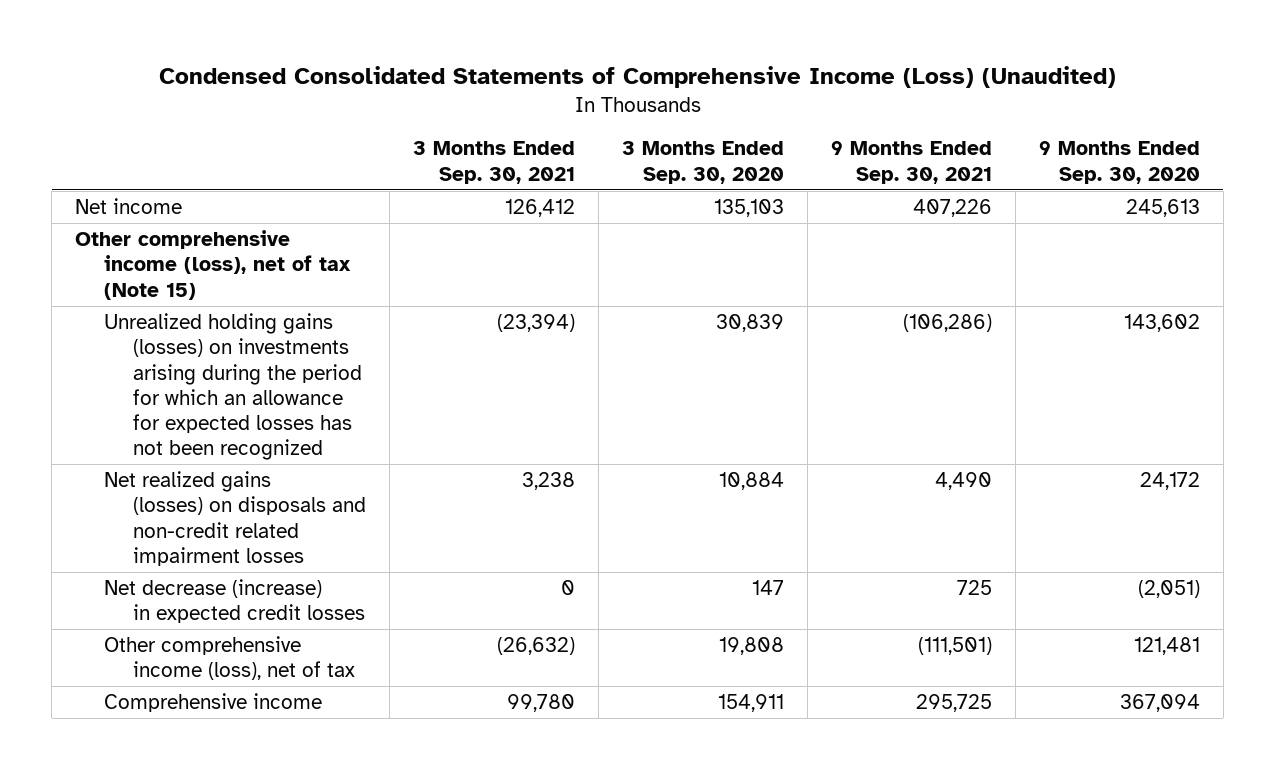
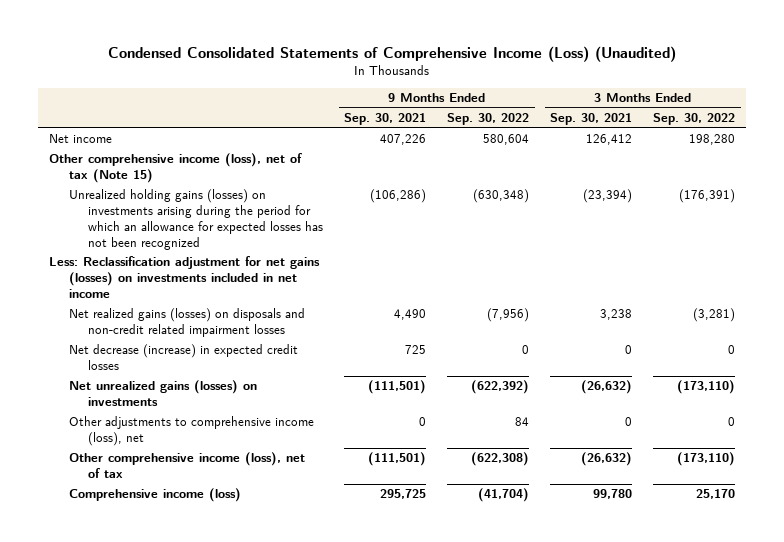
[621,141,784,184] 3 Months Ended Sep. 30, 2020 -> none
[1038,141,1200,184] 9 Months Ended Sep. 30, 2020 -> none
none -> [447,113,530,126] Sep. 30, 2022
none -> [653,113,736,126] Sep. 30, 2022
none -> [48,256,320,299] Less: Reclassification adjustment for net gains (losses) on investments included in net income
none -> [68,380,257,407] Net unrealized gains (losses) on investments
none -> [68,416,314,447] Other adjustments to comprehensive income (loss), net
[104,692,323,712] Comprehensive income -> [68,488,241,503] Comprehensive income (loss)

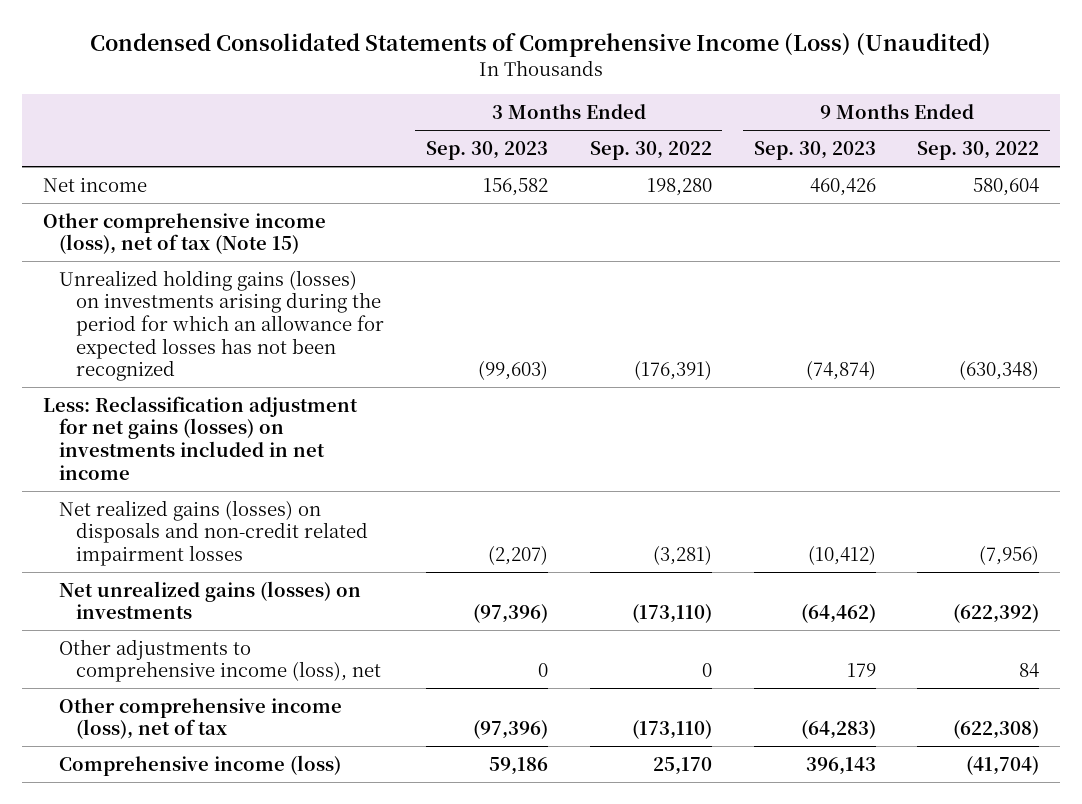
[344,113,427,126] Sep. 30, 2021 -> none
[550,113,633,126] Sep. 30, 2021 -> none
none -> [425,141,548,161] Sep. 30, 2023
none -> [753,141,876,161] Sep. 30, 2023
[68,344,298,371] Net decrease (increase) in expected credit losses -> none

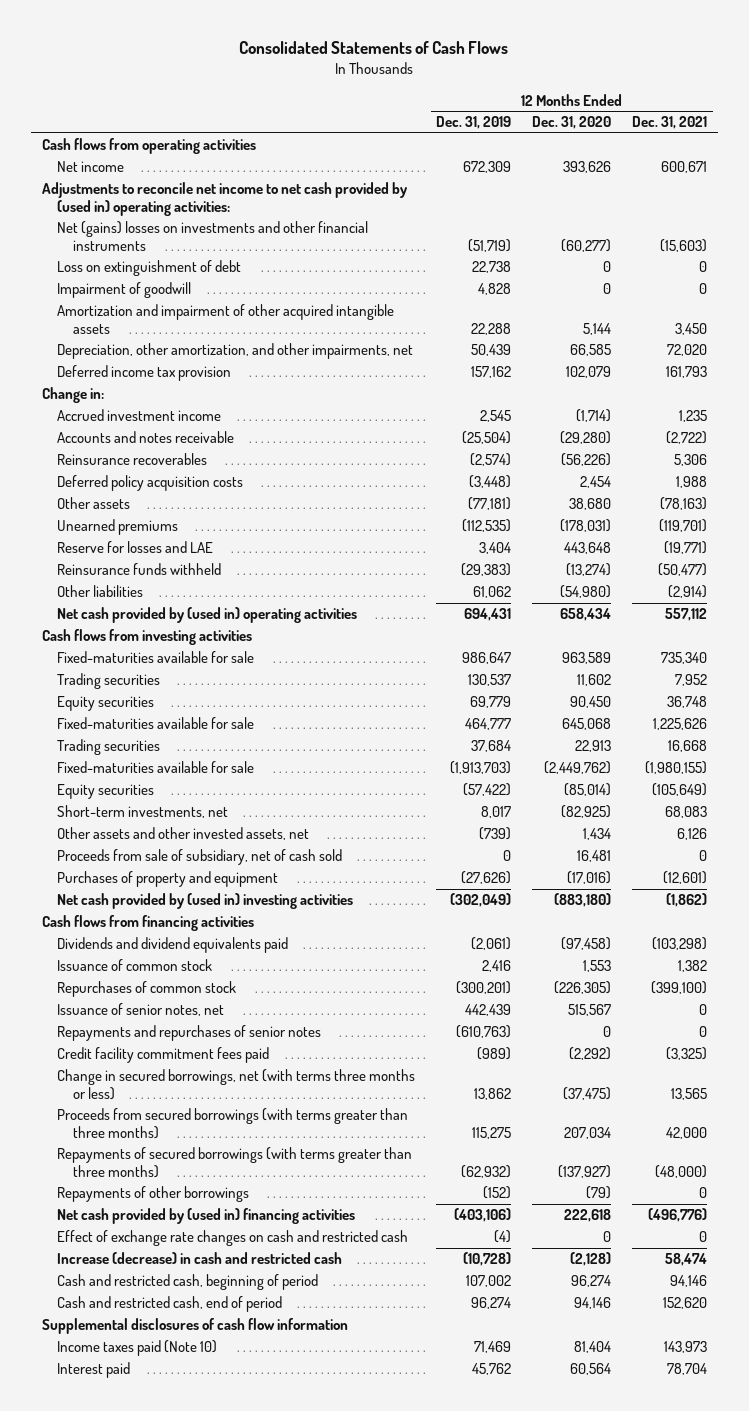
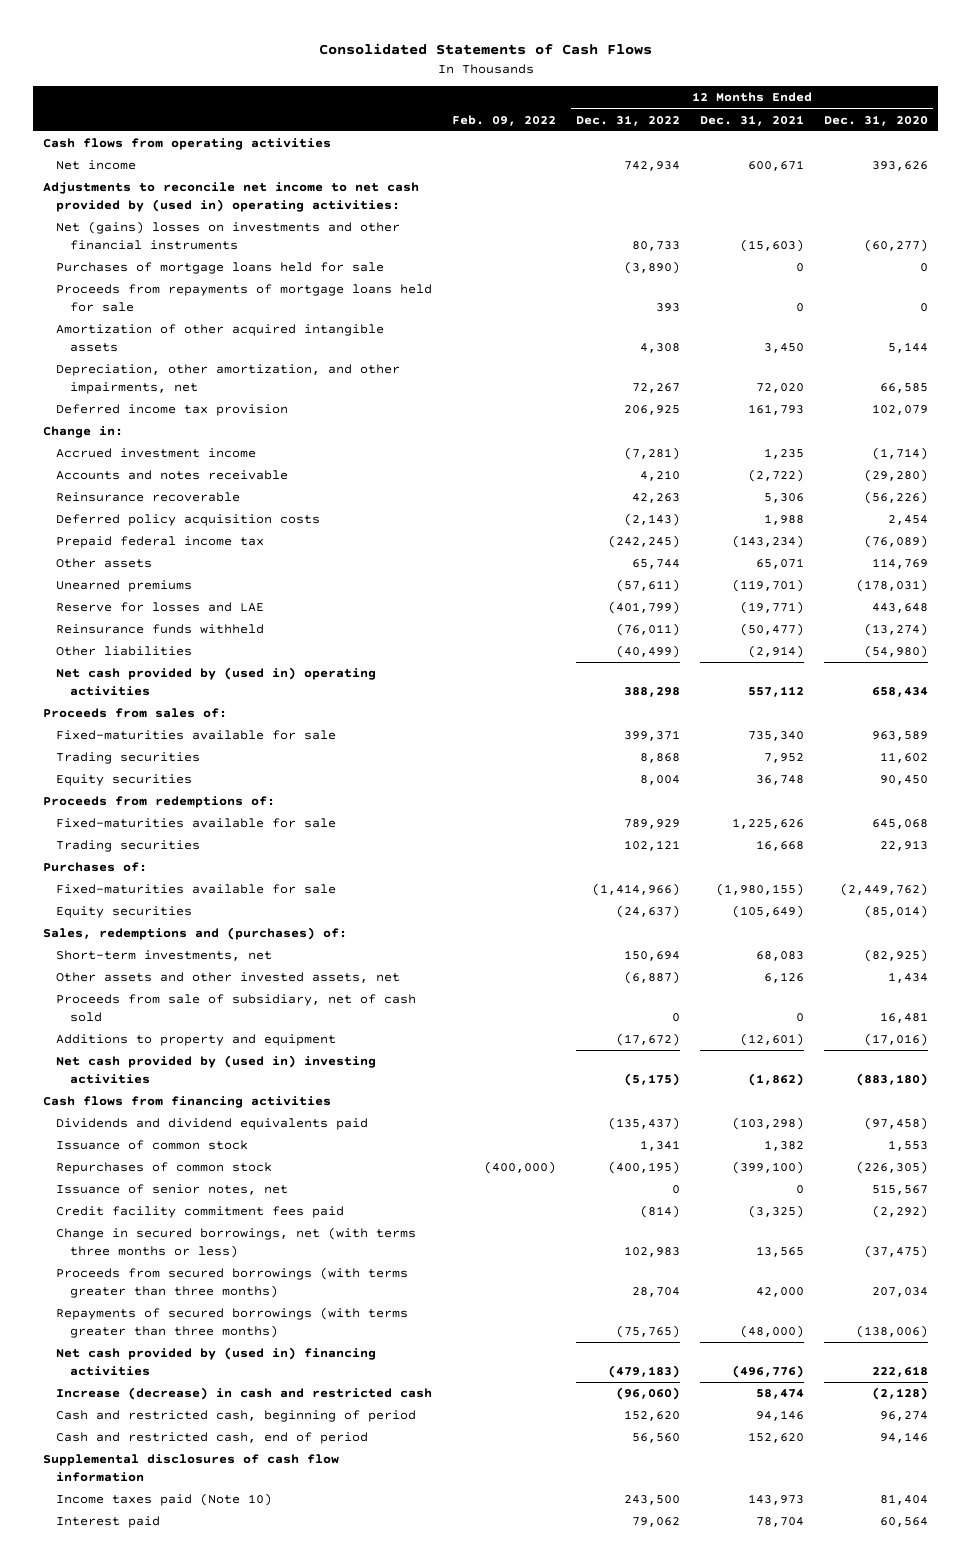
[436,116,512,130] Dec. 31, 2019 -> none
none -> [452,114,557,126] Feb. 09, 2022
none -> [576,114,681,126] Dec. 31, 2022
[57,260,242,277] Loss on extinguishment of debt -> none
[57,282,192,299] Impairment of goodwill -> none
none -> [56,262,385,275] Purchases of mortgage loans held for sale
none -> [56,284,433,312] Proceeds from repayments of mortgage loans held for sale
[57,304,395,334] Amortization and impairment of other acquired intangible assets -> [56,324,385,352] Amortization of other acquired intangible assets
[57,453,208,466] Reinsurance recoverables -> [56,492,241,503] Reinsurance recoverable
none -> [56,536,265,549] Prepaid federal income tax
[569,498,612,511] 38,680 -> [871,558,928,570] 114,769
[660,497,708,511] (78,163) -> [756,558,805,570] 65,071
[41,629,252,646] Cash flows from investing activities -> none
none -> [43,708,228,719] Proceeds from sales of:
none -> [43,796,276,809] Proceeds from redemptions of:
none -> [43,862,148,873] Purchases of:
none -> [43,927,348,941] Sales, redemptions and (purchases) of:
[57,871,279,888] Purchases of property and equipment -> [56,1034,337,1047] Additions to property and equipment
[57,1025,322,1042] Repayments and repurchases of senior notes -> none
[57,1186,250,1203] Repayments of other borrowings -> none
[558,1164,612,1178] (137,927) -> [855,1324,928,1338] (138,006)
[57,1230,409,1247] Effect of exchange rate changes on cash and restricted cash -> none

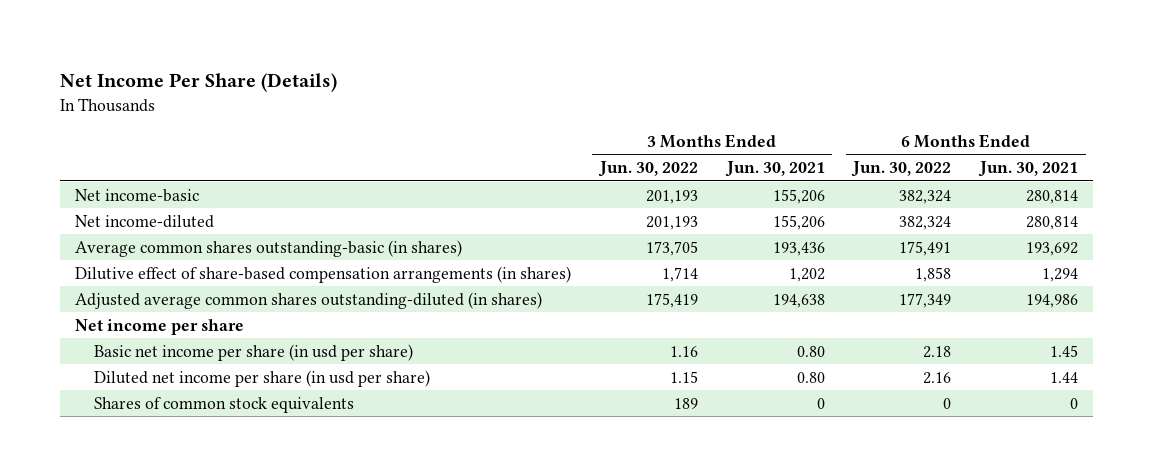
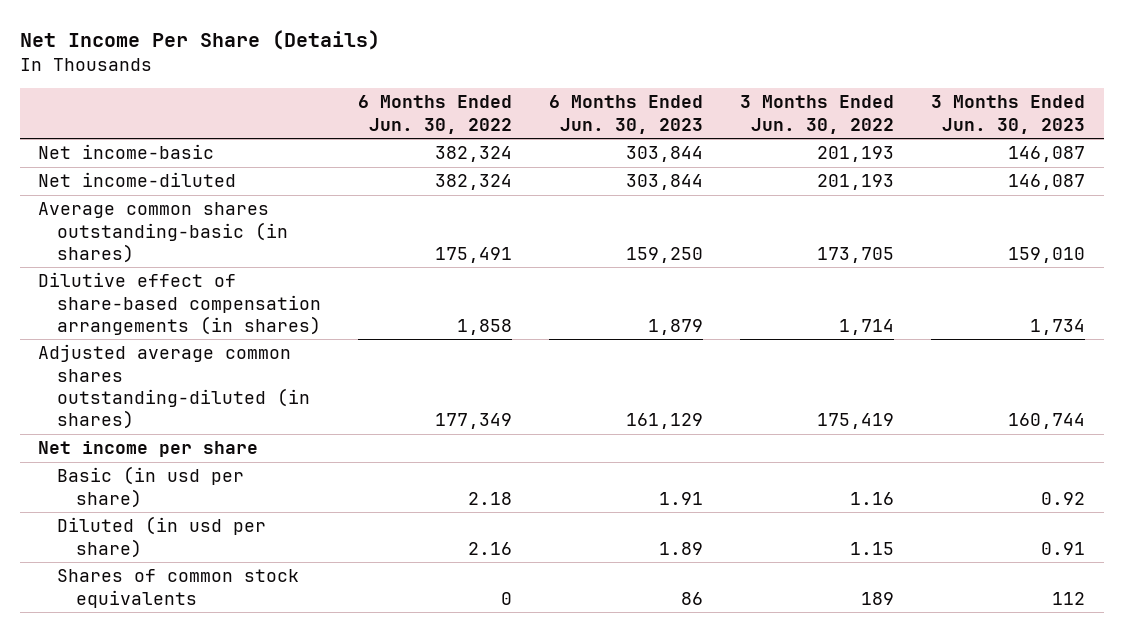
[724,161,825,178] Jun. 30, 2021 -> none
[978,161,1079,178] Jun. 30, 2021 -> none
none -> [549,95,704,134] 6 Months Ended Jun. 30, 2023
none -> [931,95,1086,134] 3 Months Ended Jun. 30, 2023
[94,343,414,361] Basic net income per share (in usd per share) -> [57,466,245,508] Basic (in usd per share)
[94,369,431,387] Diluted net income per share (in usd per share) -> [57,516,267,558] Diluted (in usd per share)

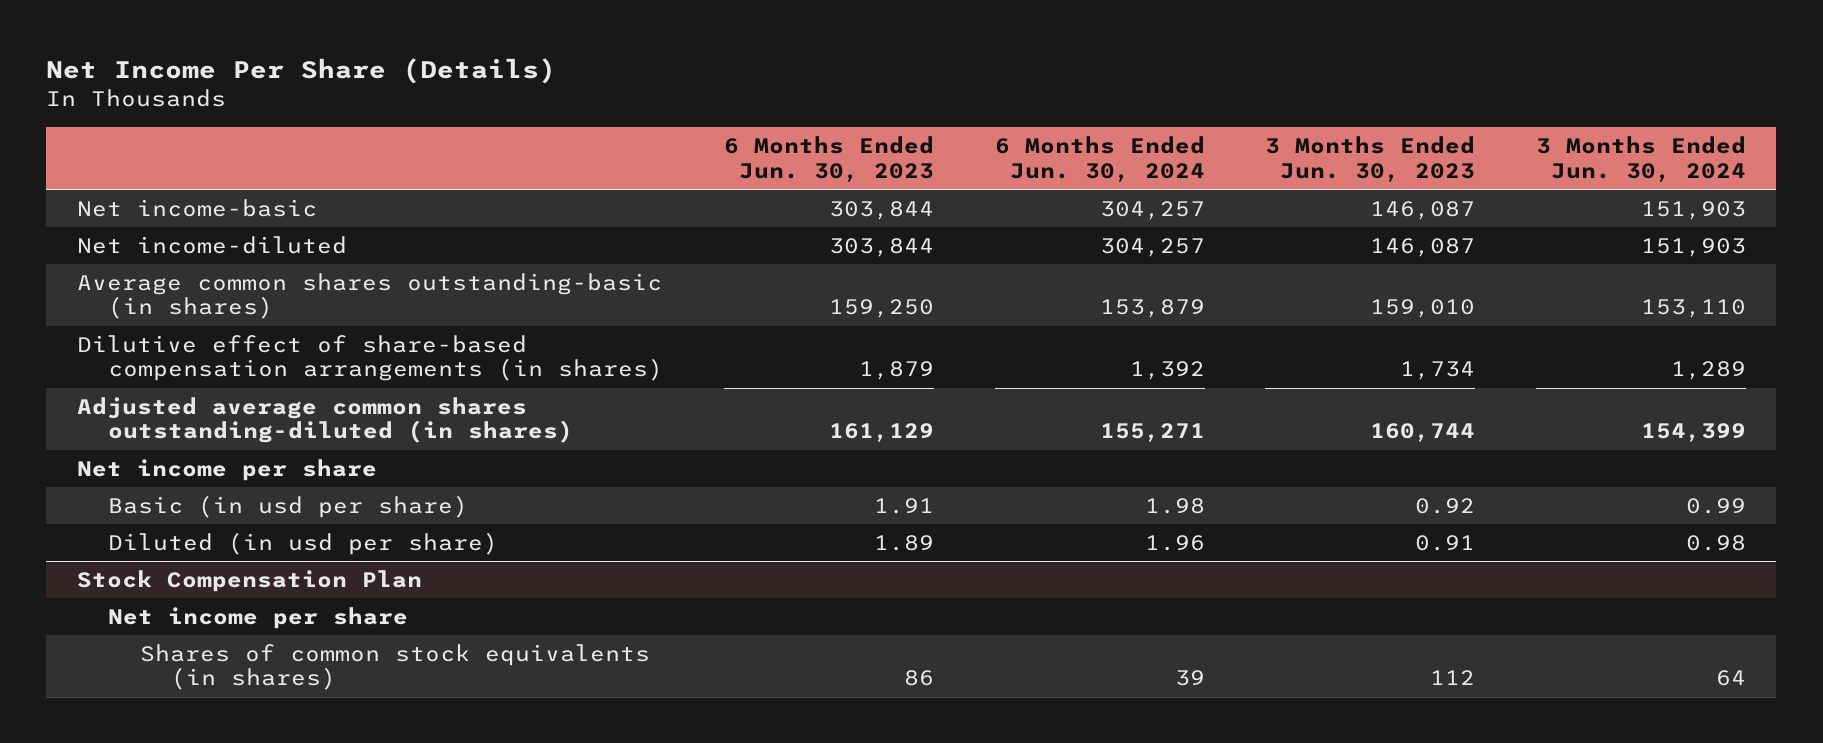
[358,95,513,134] 6 Months Ended Jun. 30, 2022 -> none
[740,95,895,134] 3 Months Ended Jun. 30, 2022 -> none
none -> [994,136,1205,182] 6 Months Ended Jun. 30, 2024
none -> [1536,136,1747,182] 3 Months Ended Jun. 30, 2024
none -> [76,569,422,592] Stock Compensation Plan
none -> [108,606,409,629] Net income per share
[57,569,300,608] Shares of common stock equivalents -> [139,643,650,691] Shares of common stock equivalents (in shares)

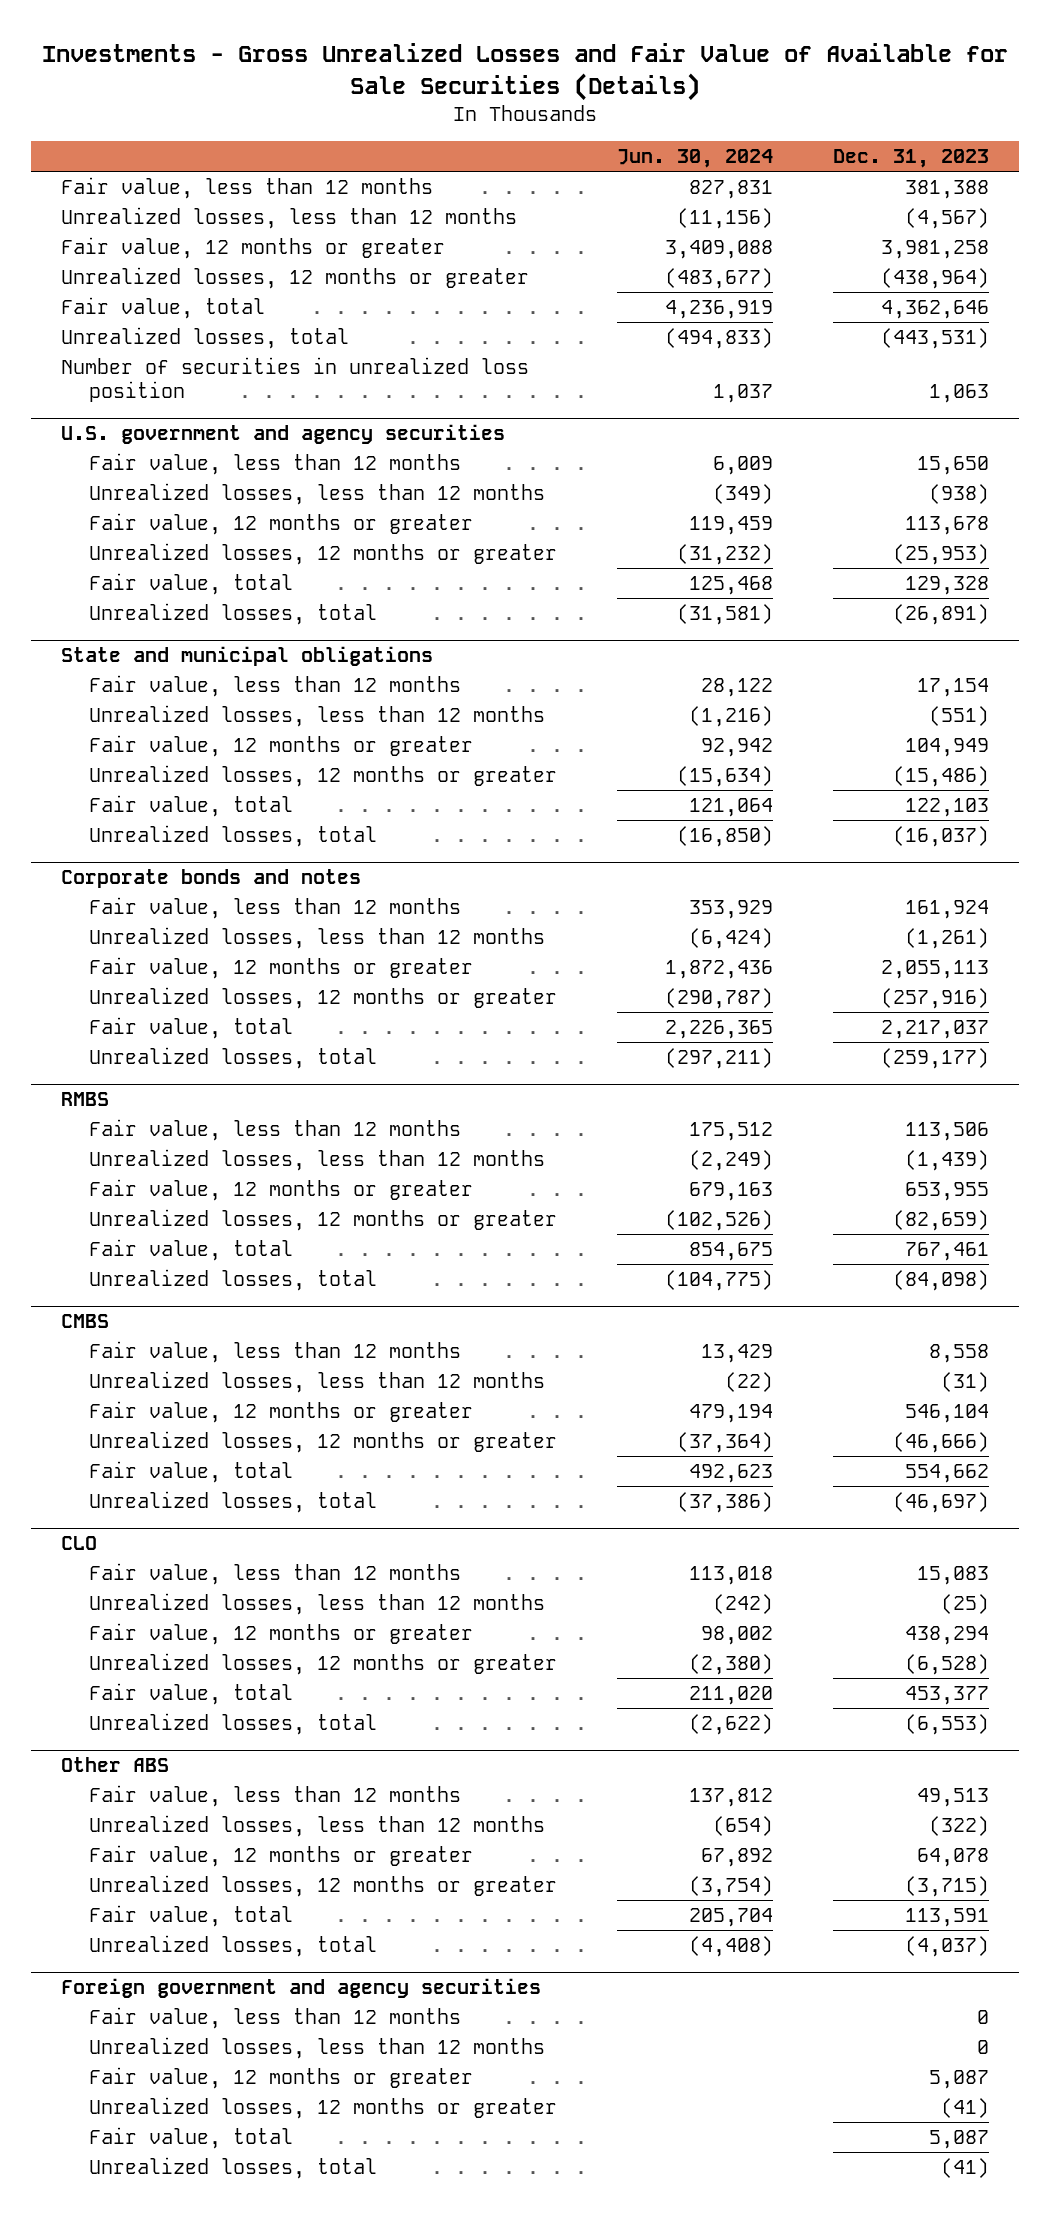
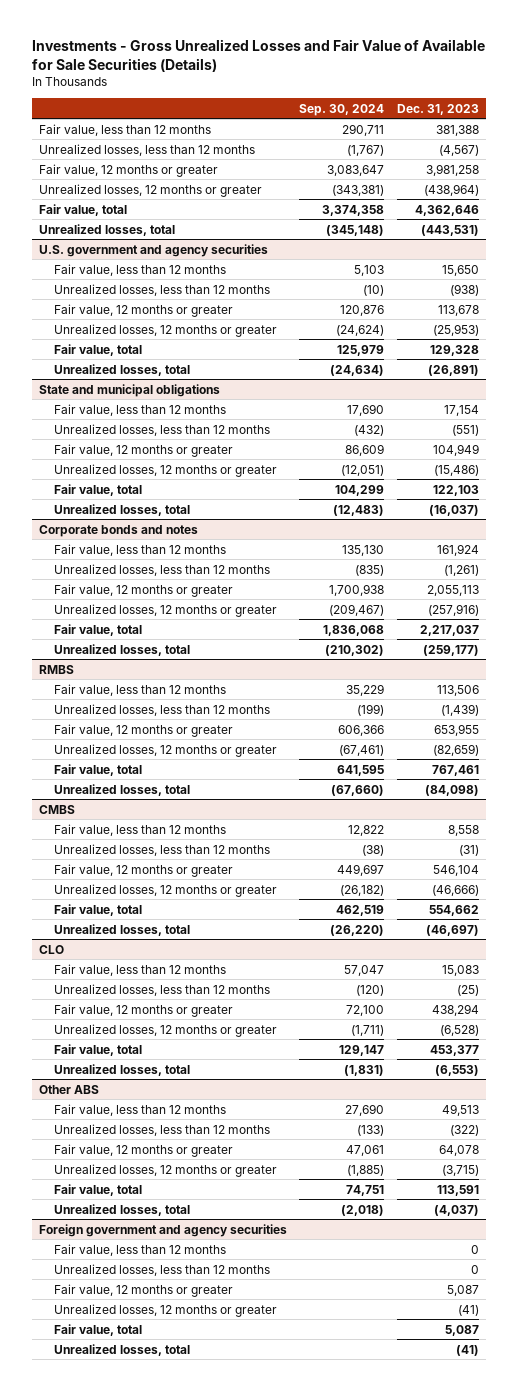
[617,149,774,169] Jun. 30, 2024 -> none
none -> [299,103,385,116] Sep. 30, 2024
[60,357,529,403] Number of securities in unrealized loss position -> none

